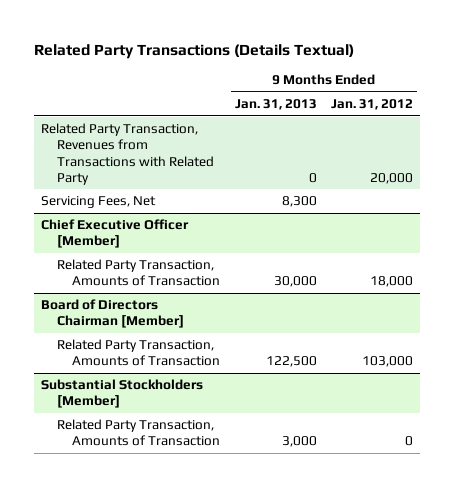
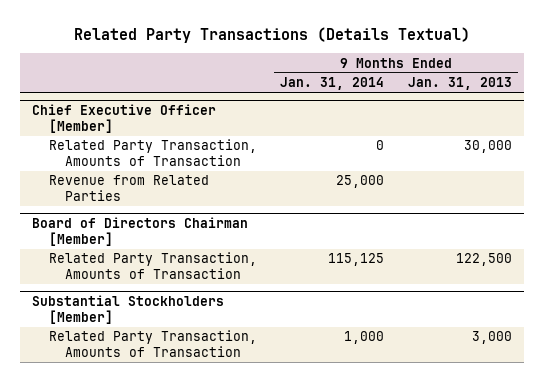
[330,99,413,111] Jan. 31, 2012 -> none
none -> [280,77,385,91] Jan. 31, 2014
[41,123,214,185] Related Party Transaction, Revenues from Transactions with Related Party -> none
[41,196,157,209] Servicing Fees, Net -> none
none -> [48,175,209,202] Revenue from Related Parties

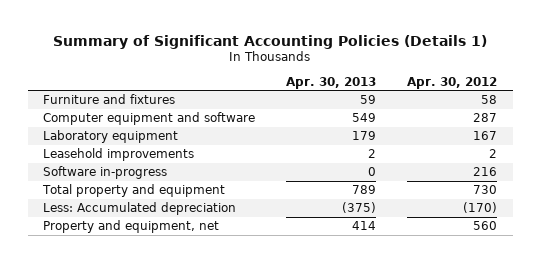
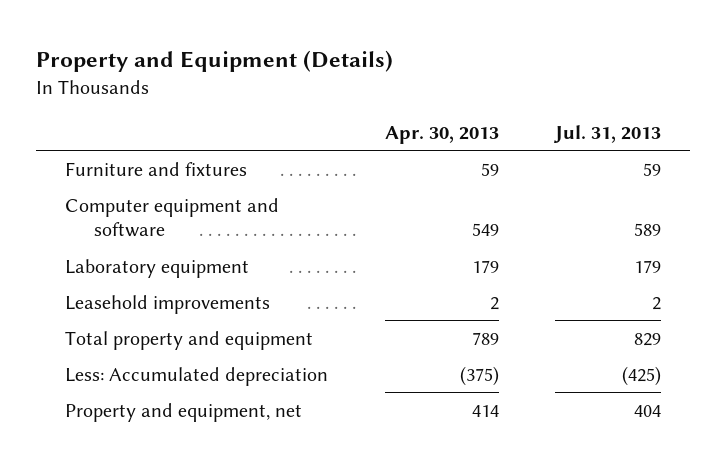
[53,34,488,49] Summary of Significant Accounting Policies (Details 1) -> [36,50,394,73] Property and Equipment (Details)
[407,76,498,89] Apr. 30, 2012 -> none
none -> [553,124,662,143] Jul. 31, 2013
[43,165,168,179] Software in-progress -> none

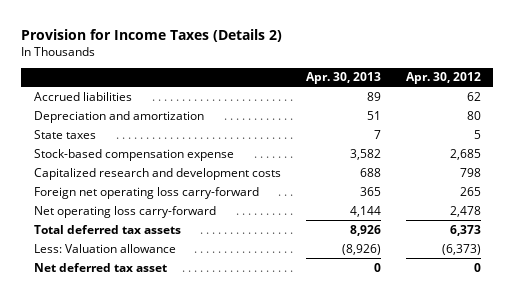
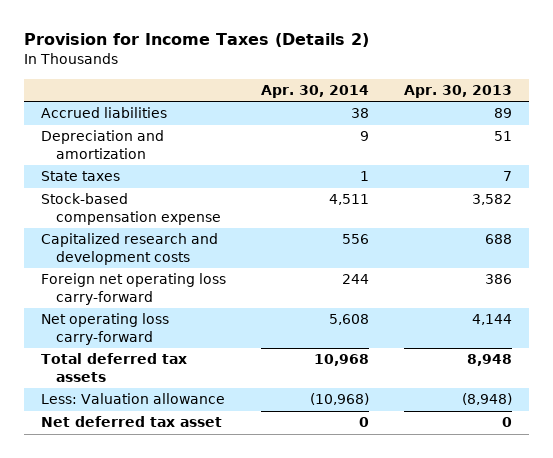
[405,72,481,85] Apr. 30, 2012 -> none
none -> [260,84,369,98] Apr. 30, 2014
[359,186,381,196] 365 -> [484,274,512,285] 386
[349,224,381,236] 8,926 -> [466,354,512,367] 8,948
[341,243,381,255] (8,926) -> [461,393,512,406] (8,948)

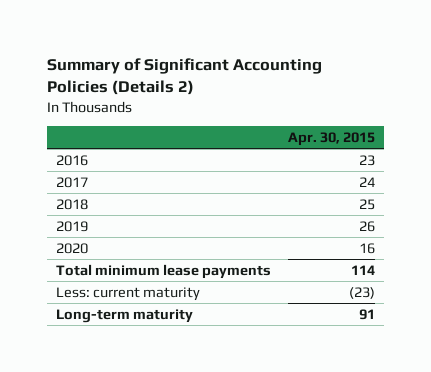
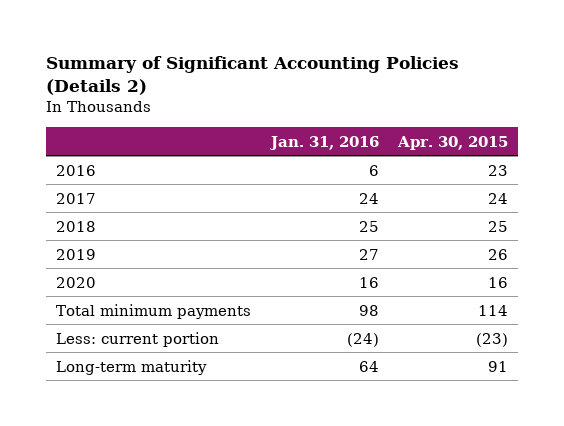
none -> [268,135,379,150] Jan. 31, 2016
[55,263,271,279] Total minimum lease payments -> [55,303,251,319] Total minimum payments
[55,286,200,301] Less: current maturity -> [55,331,219,347] Less: current portion

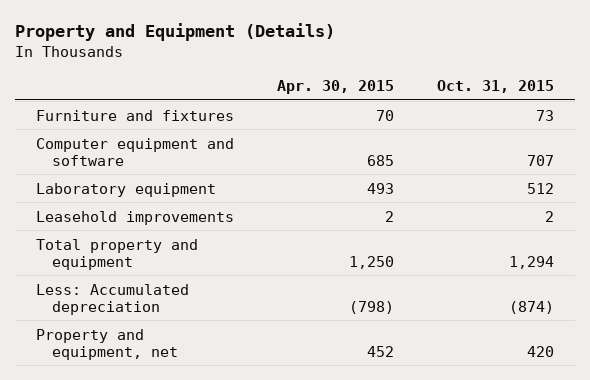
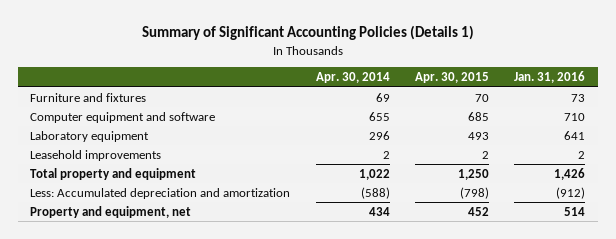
[14,23,335,42] Property and Equipment (Details) -> [141,25,474,41] Summary of Significant Accounting Policies (Details 1)
[436,79,554,93] Oct. 31, 2015 -> none
none -> [315,72,390,84] Apr. 30, 2014
none -> [514,71,586,84] Jan. 31, 2016
[35,283,189,315] Less: Accumulated depreciation -> [30,187,291,199] Less: Accumulated depreciation and amortization

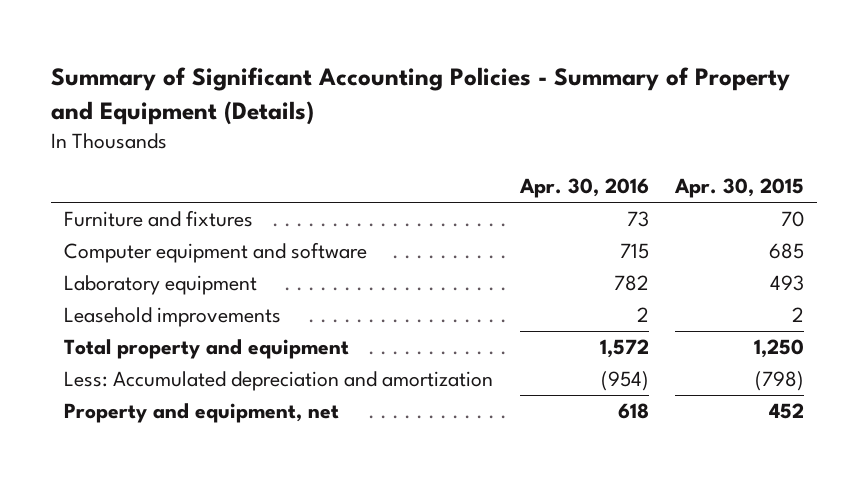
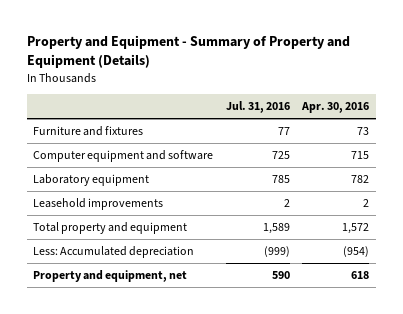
[51,66,791,125] Summary of Significant Accounting Policies - Summary of Property and Equipment (Details) -> [27,35,351,69] Property and Equipment - Summary of Property and Equipment (Details)
[674,178,805,199] Apr. 30, 2015 -> none
none -> [225,101,290,114] Jul. 31, 2016
[64,371,494,392] Less: Accumulated depreciation and amortization -> [33,246,195,259] Less: Accumulated depreciation

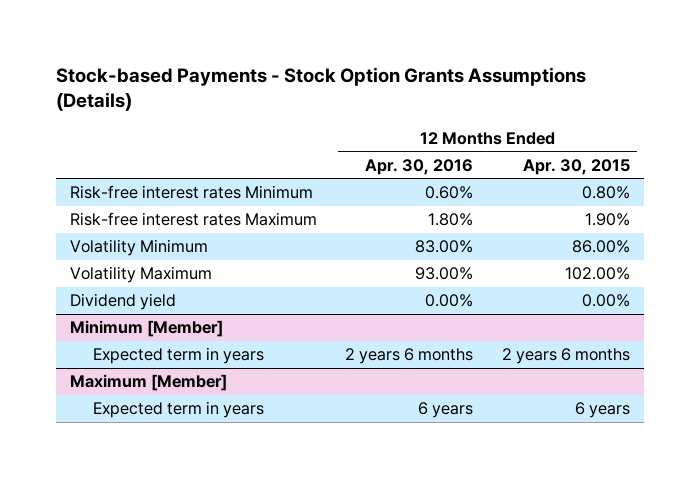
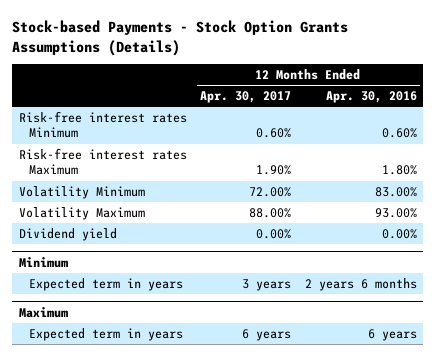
[522,158,630,175] Apr. 30, 2015 -> none
none -> [200,91,292,104] Apr. 30, 2017
[69,320,223,338] Minimum [Member] -> [18,256,68,268] Minimum
[69,374,227,392] Maximum [Member] -> [18,306,68,318] Maximum

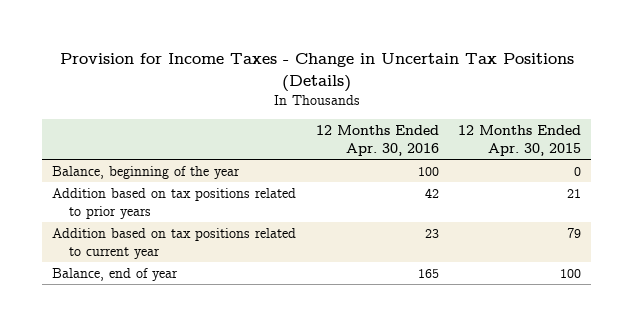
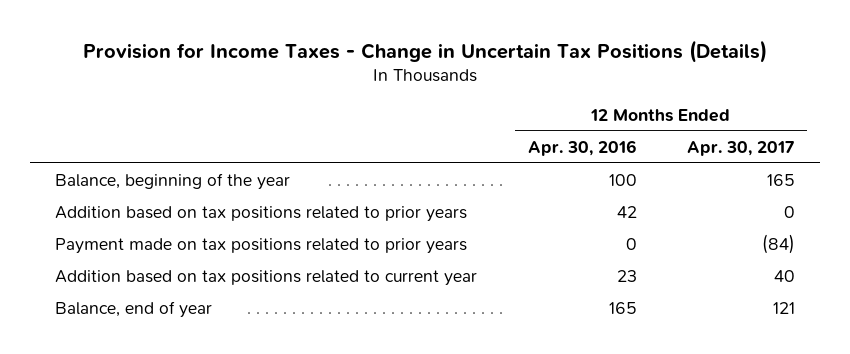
[458,124,582,156] 12 Months Ended Apr. 30, 2015 -> none
none -> [686,140,795,156] Apr. 30, 2017
none -> [55,237,468,254] Payment made on tax positions related to prior years

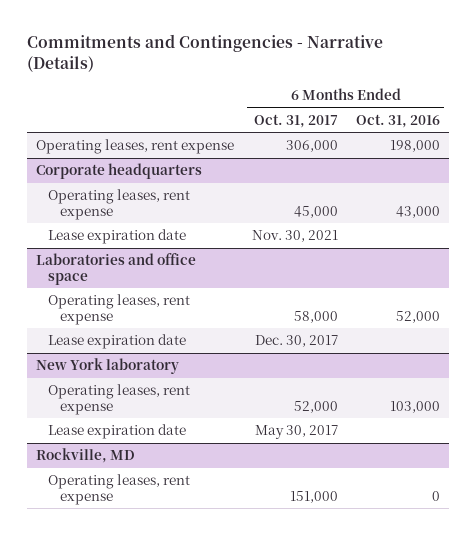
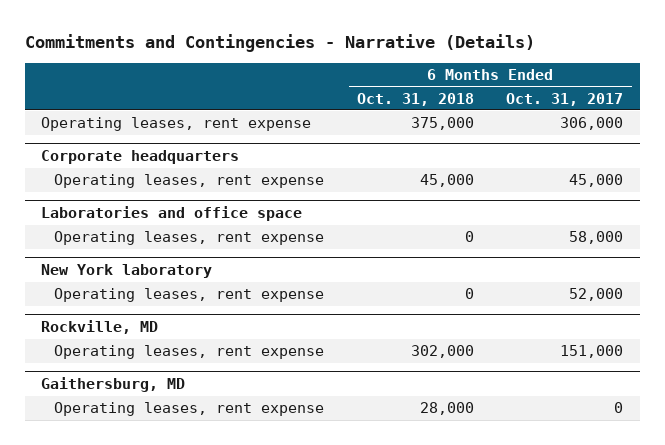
[355,113,440,128] Oct. 31, 2016 -> none
none -> [356,92,474,106] Oct. 31, 2018
[48,229,187,245] Lease expiration date -> none
[48,334,187,350] Lease expiration date -> none
[48,424,187,440] Lease expiration date -> none
none -> [41,377,186,393] Gaithersburg, MD
none -> [54,402,325,417] Operating leases, rent expense

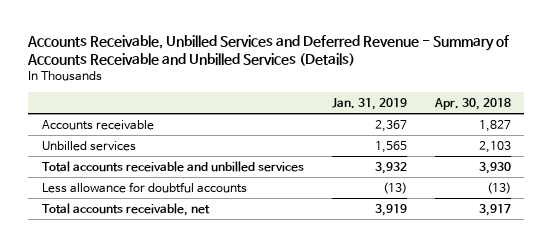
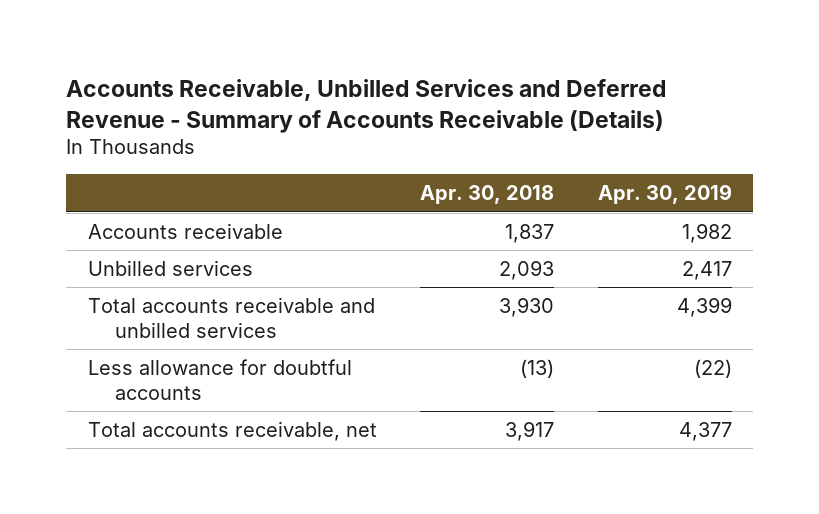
[27,35,511,67] Accounts Receivable, Unbilled Services and Deferred Revenue - Summary of Accounts Receivable and Unbilled Services (Details) -> [65,78,667,133] Accounts Receivable, Unbilled Services and Deferred Revenue - Summary of Accounts Receivable (Details)
[331,97,407,110] Jan. 31, 2019 -> none
none -> [597,184,732,205] Apr. 30, 2019
[478,119,511,132] 1,827 -> [505,223,555,243] 1,837
[478,140,511,153] 2,103 -> [499,259,555,280] 2,093

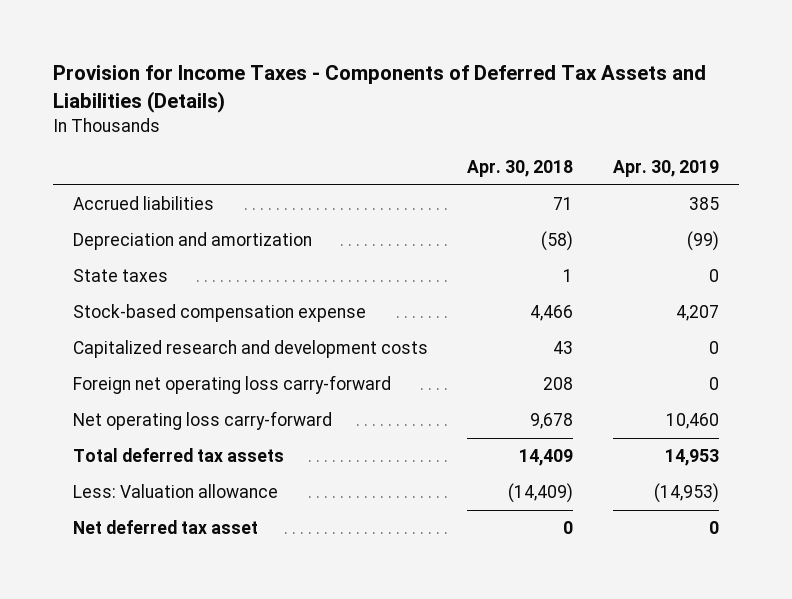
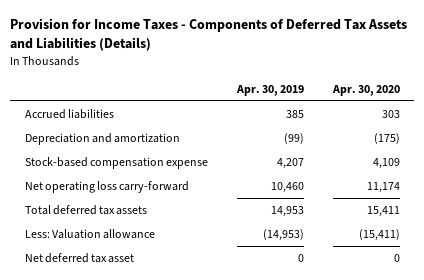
[467,160,574,178] Apr. 30, 2018 -> none
none -> [331,84,400,96] Apr. 30, 2020
[72,269,168,283] State taxes -> none
[72,340,428,359] Capitalized research and development costs -> none
[72,375,391,395] Foreign net operating loss carry-forward -> none

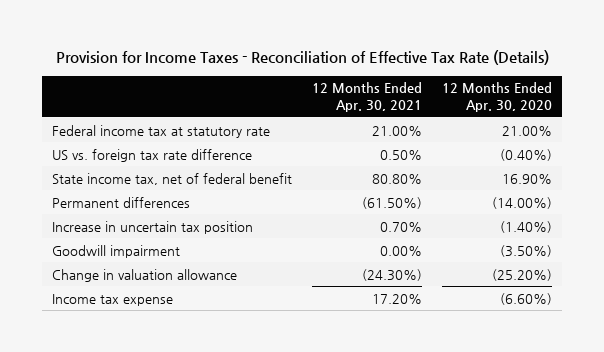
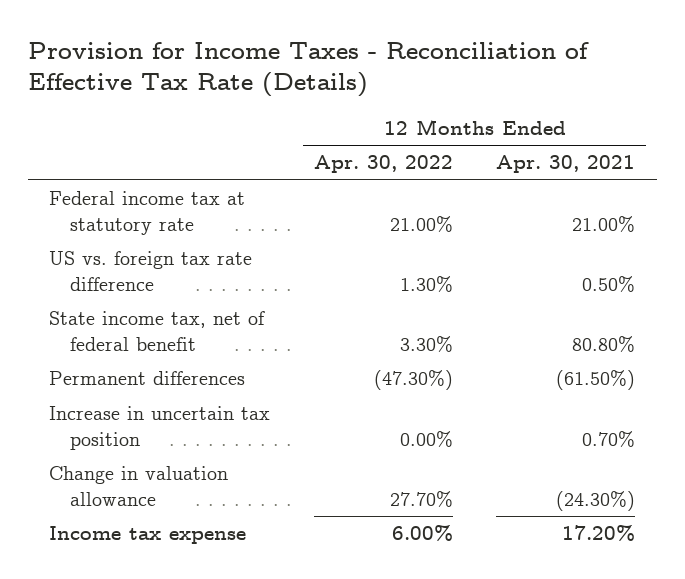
[441,82,552,113] 12 Months Ended Apr. 30, 2020 -> none
none -> [313,155,453,174] Apr. 30, 2022
[52,244,181,258] Goodwill impairment -> none

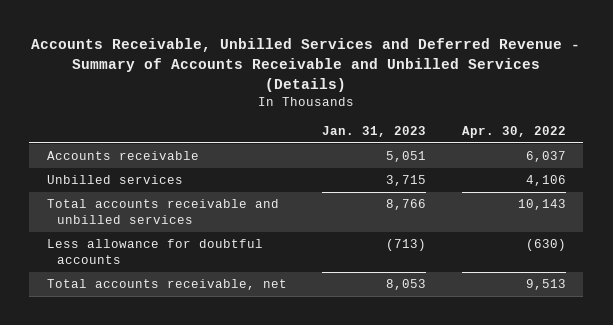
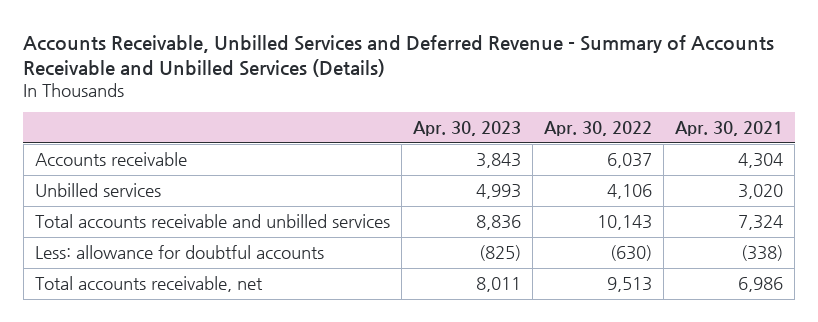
[322,125,427,137] Jan. 31, 2023 -> none
none -> [412,121,521,137] Apr. 30, 2023
none -> [674,121,783,137] Apr. 30, 2021
[47,239,264,264] Less allowance for doubtful accounts -> [34,245,324,260] Less: allowance for doubtful accounts

